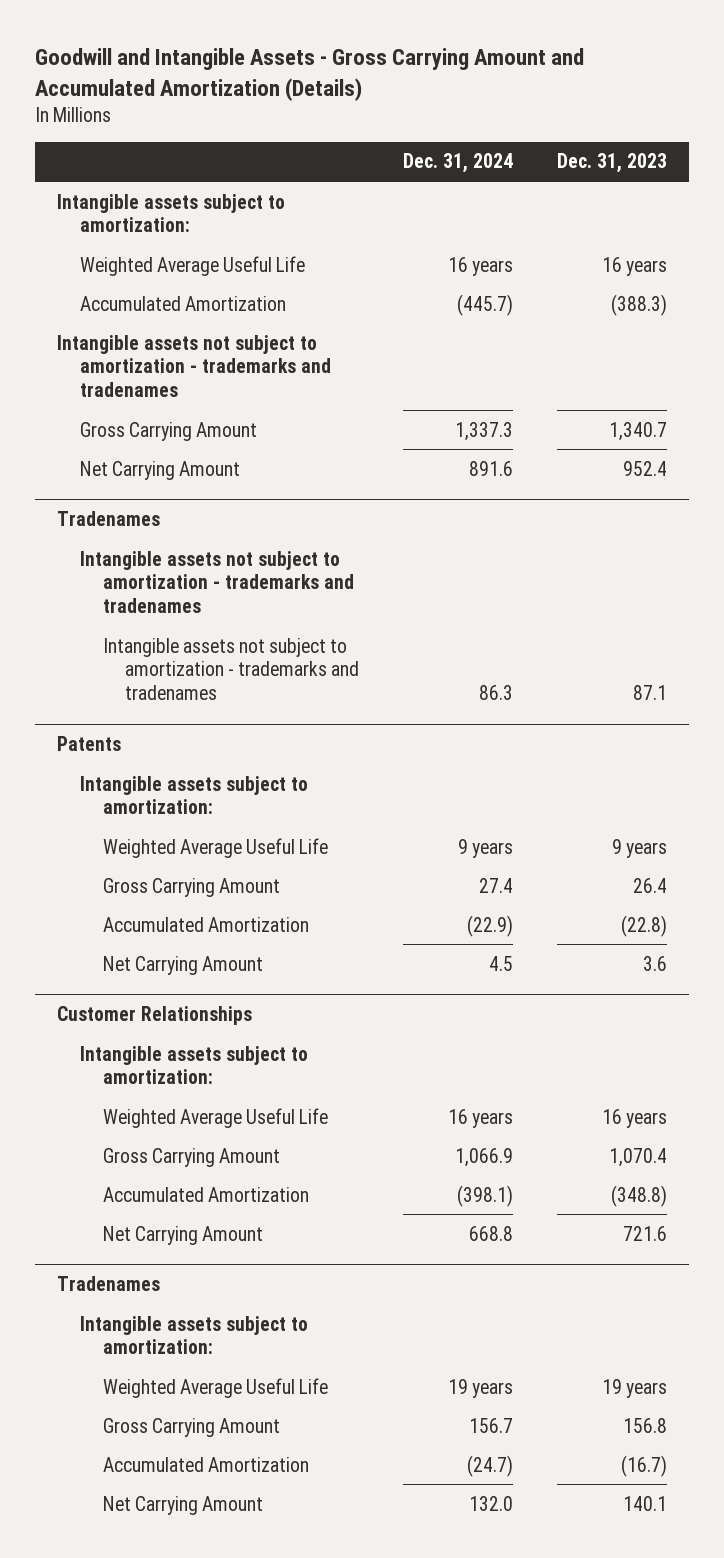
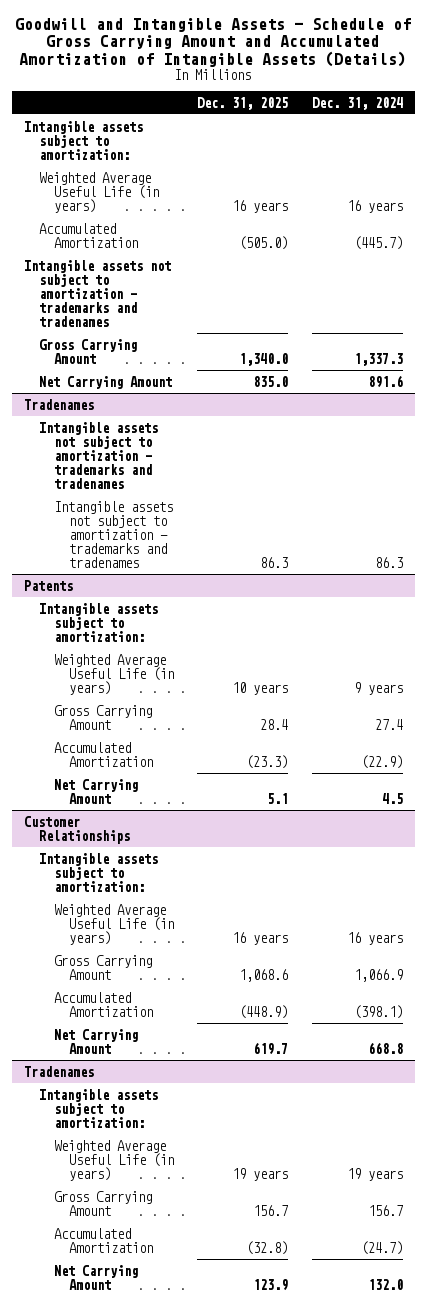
[35,48,585,101] Goodwill and Intangible Assets - Gross Carrying Amount and Accumulated Amortization (Details) -> [15,17,412,67] Goodwill and Intangible Assets - Schedule of Gross Carrying Amount and Accumulated Amortization of Intangible Assets (Details)
[556,153,667,174] Dec. 31, 2023 -> none
none -> [197,96,289,110] Dec. 31, 2025
[79,255,305,276] Weighted Average Useful Life -> [38,171,159,213] Weighted Average Useful Life (in years)
[102,837,328,858] Weighted Average Useful Life -> [53,653,174,695] Weighted Average Useful Life (in years)
[102,1107,328,1128] Weighted Average Useful Life -> [53,903,174,945] Weighted Average Useful Life (in years)
[102,1377,328,1398] Weighted Average Useful Life -> [53,1139,174,1181] Weighted Average Useful Life (in years)

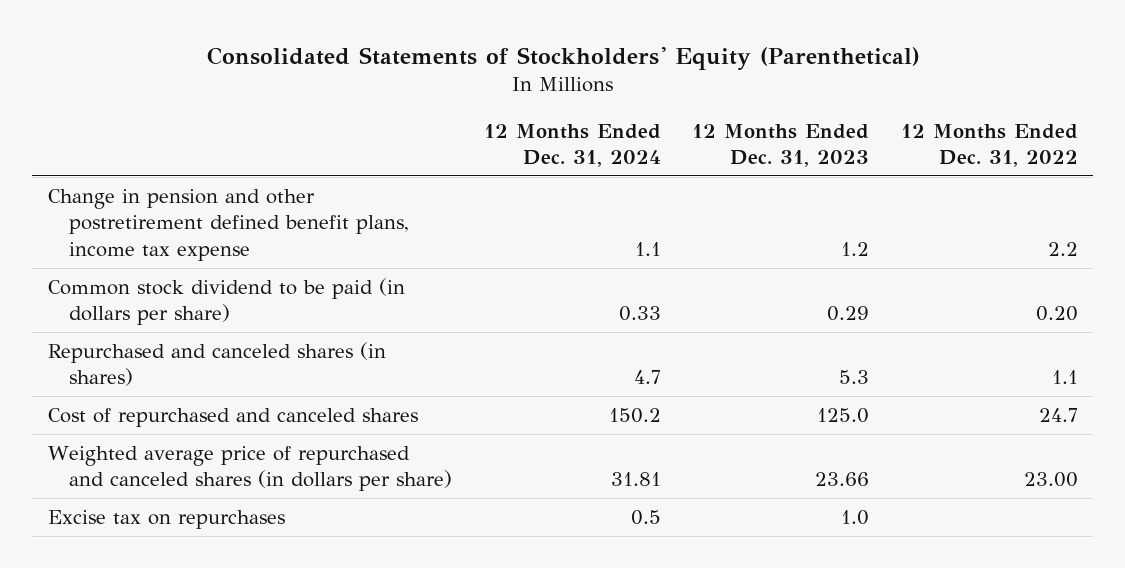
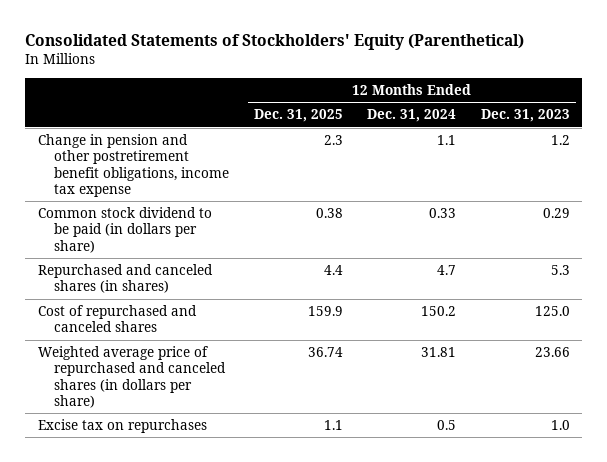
[900,123,1078,167] 12 Months Ended Dec. 31, 2022 -> none
none -> [253,109,343,123] Dec. 31, 2025
[47,189,410,261] Change in pension and other postretirement defined benefit plans, income tax expense -> [37,134,230,197] Change in pension and other postretirement benefit obligations, income tax expense

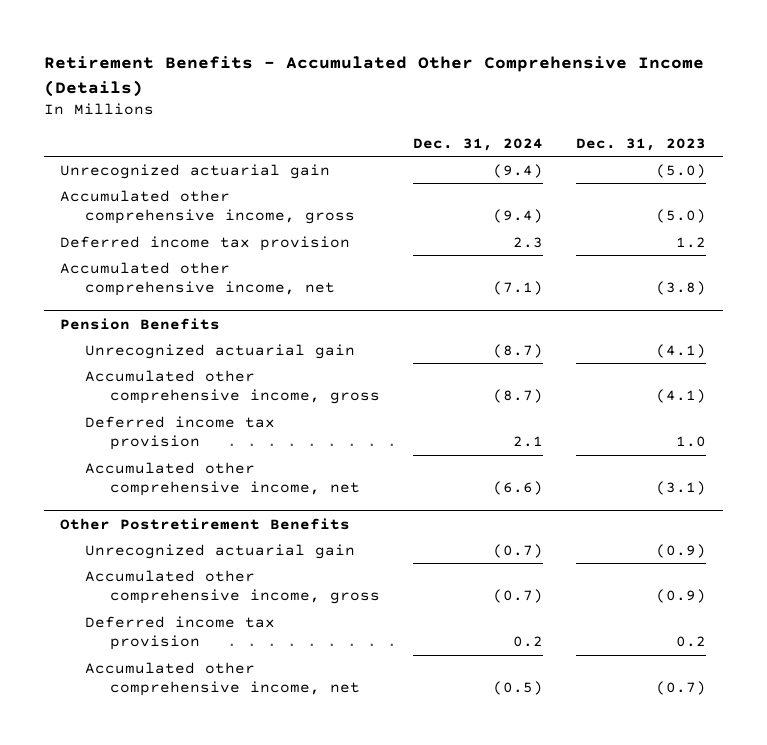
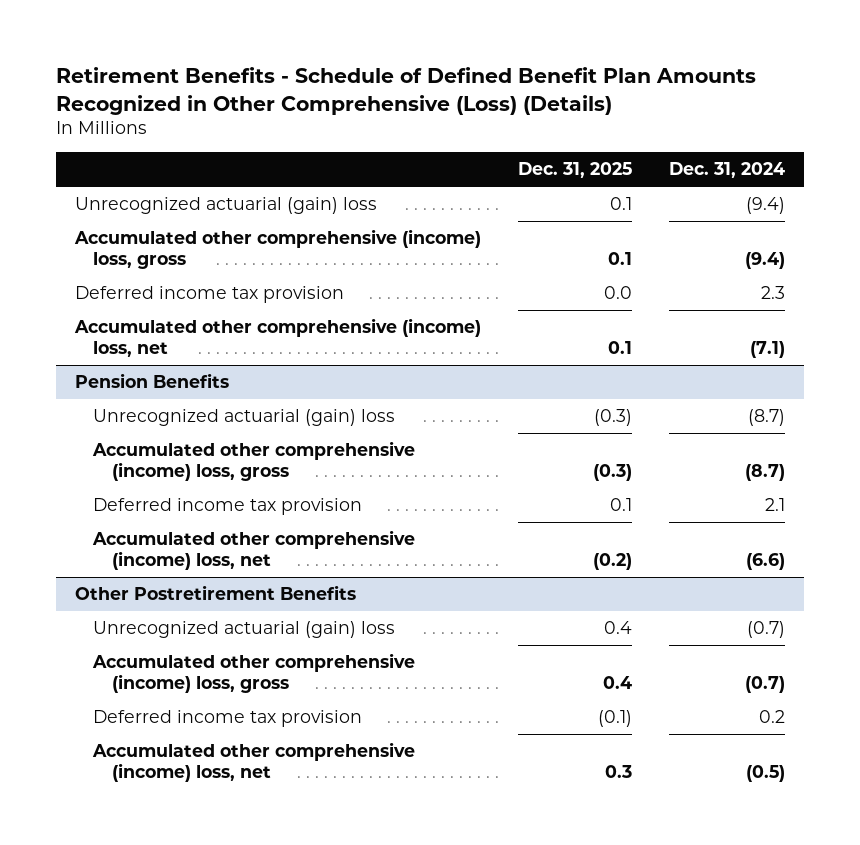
[43,56,704,97] Retirement Benefits - Accumulated Other Comprehensive Income (Details) -> [55,67,756,115] Retirement Benefits - Schedule of Defined Benefit Plan Amounts Recognized in Other Comprehensive (Loss) (Details)
[576,137,707,151] Dec. 31, 2023 -> none
none -> [517,162,632,179] Dec. 31, 2025
[60,163,331,179] Unrecognized actuarial gain -> [74,197,377,215] Unrecognized actuarial (gain) loss
[60,189,356,225] Accumulated other comprehensive income, gross -> [73,229,481,270] Accumulated other comprehensive (income) loss, gross
[60,261,336,297] Accumulated other comprehensive income, net -> [73,318,481,358] Accumulated other comprehensive (income) loss, net
[85,343,356,359] Unrecognized actuarial gain -> [93,409,396,427] Unrecognized actuarial (gain) loss
[85,369,381,405] Accumulated other comprehensive income, gross -> [92,441,416,482] Accumulated other comprehensive (income) loss, gross
[85,461,361,497] Accumulated other comprehensive income, net -> [92,530,416,571] Accumulated other comprehensive (income) loss, net
[85,543,356,559] Unrecognized actuarial gain -> [93,621,396,639] Unrecognized actuarial (gain) loss
[85,569,381,605] Accumulated other comprehensive income, gross -> [92,653,416,694] Accumulated other comprehensive (income) loss, gross
[85,661,361,697] Accumulated other comprehensive income, net -> [92,742,416,783] Accumulated other comprehensive (income) loss, net

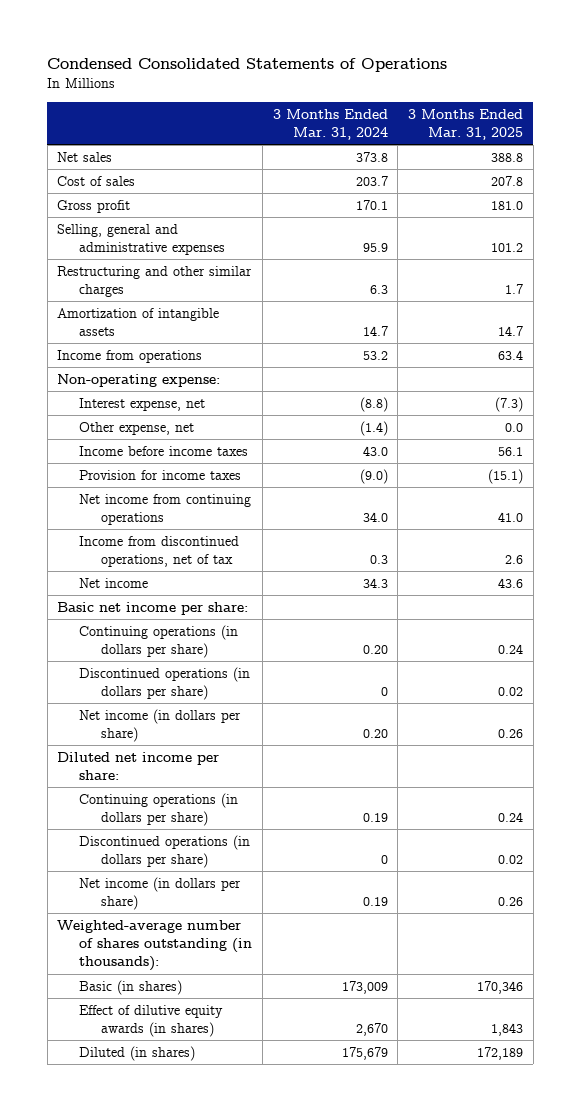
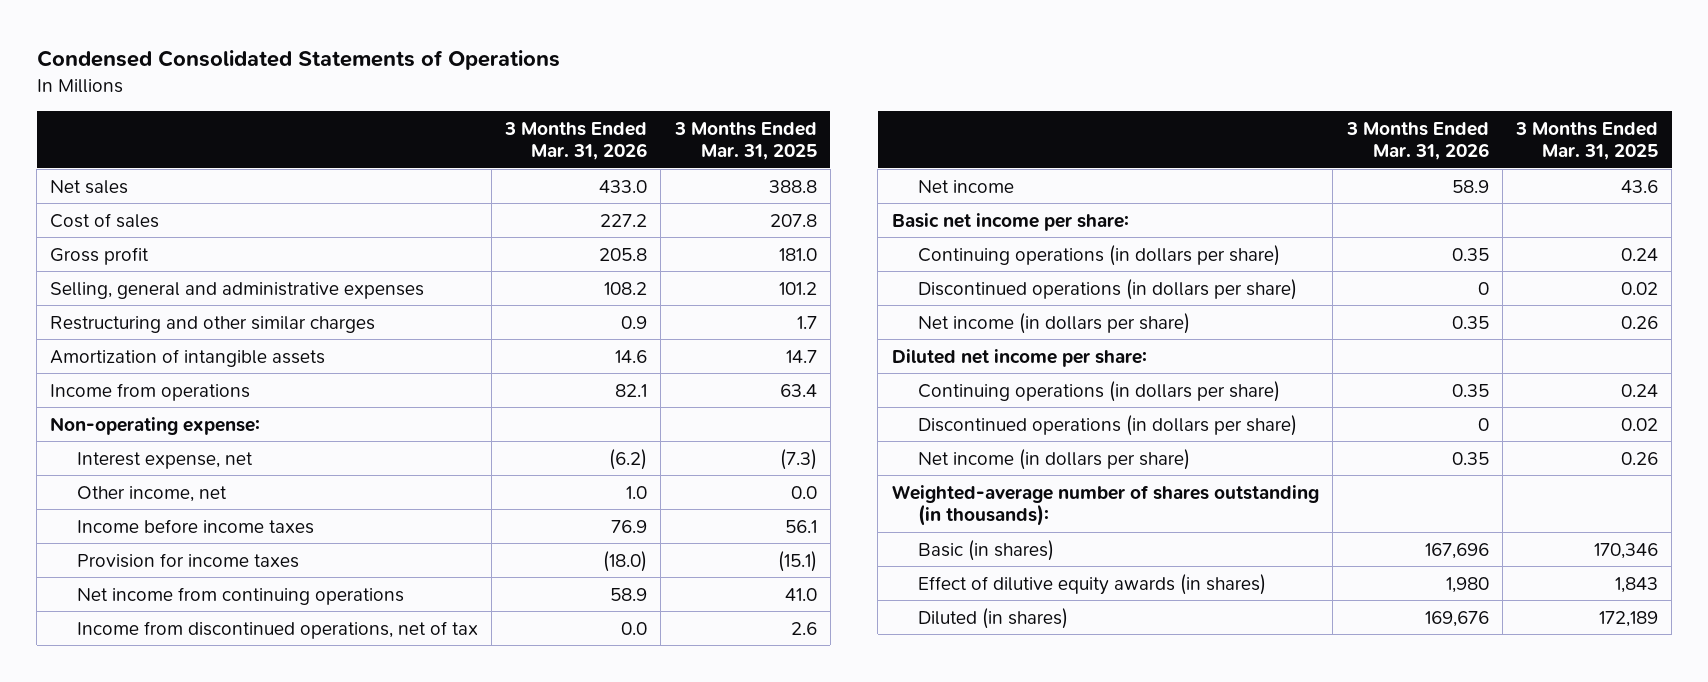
[272,108,388,141] 3 Months Ended Mar. 31, 2024 -> none
none -> [504,121,648,161] 3 Months Ended Mar. 31, 2026
[79,421,195,435] Other expense, net -> [76,485,227,502] Other income, net

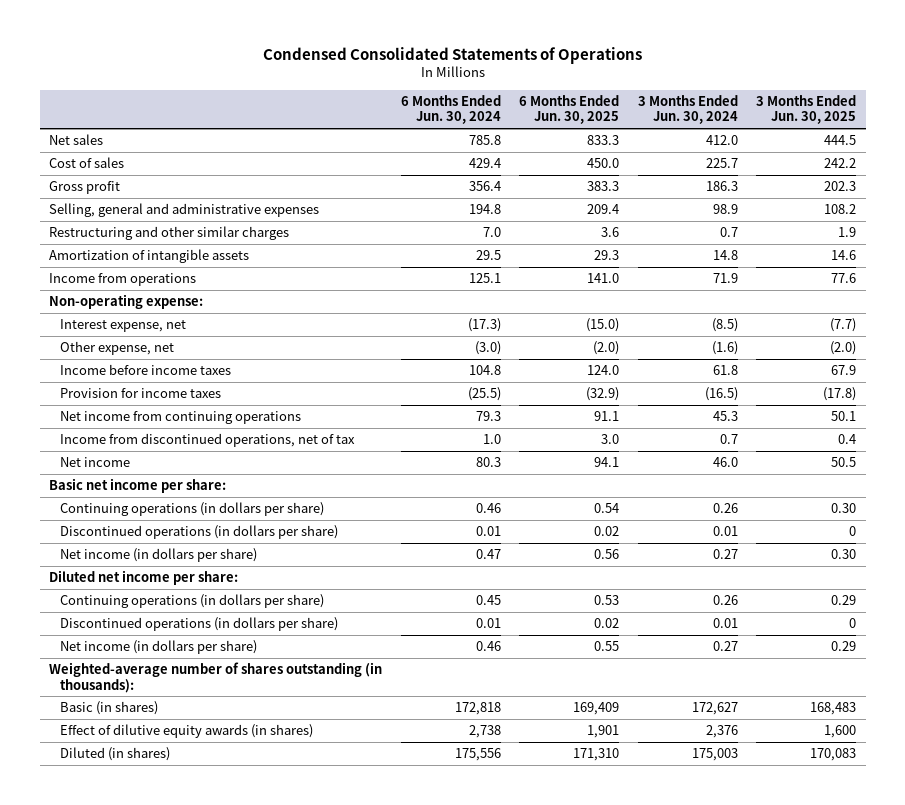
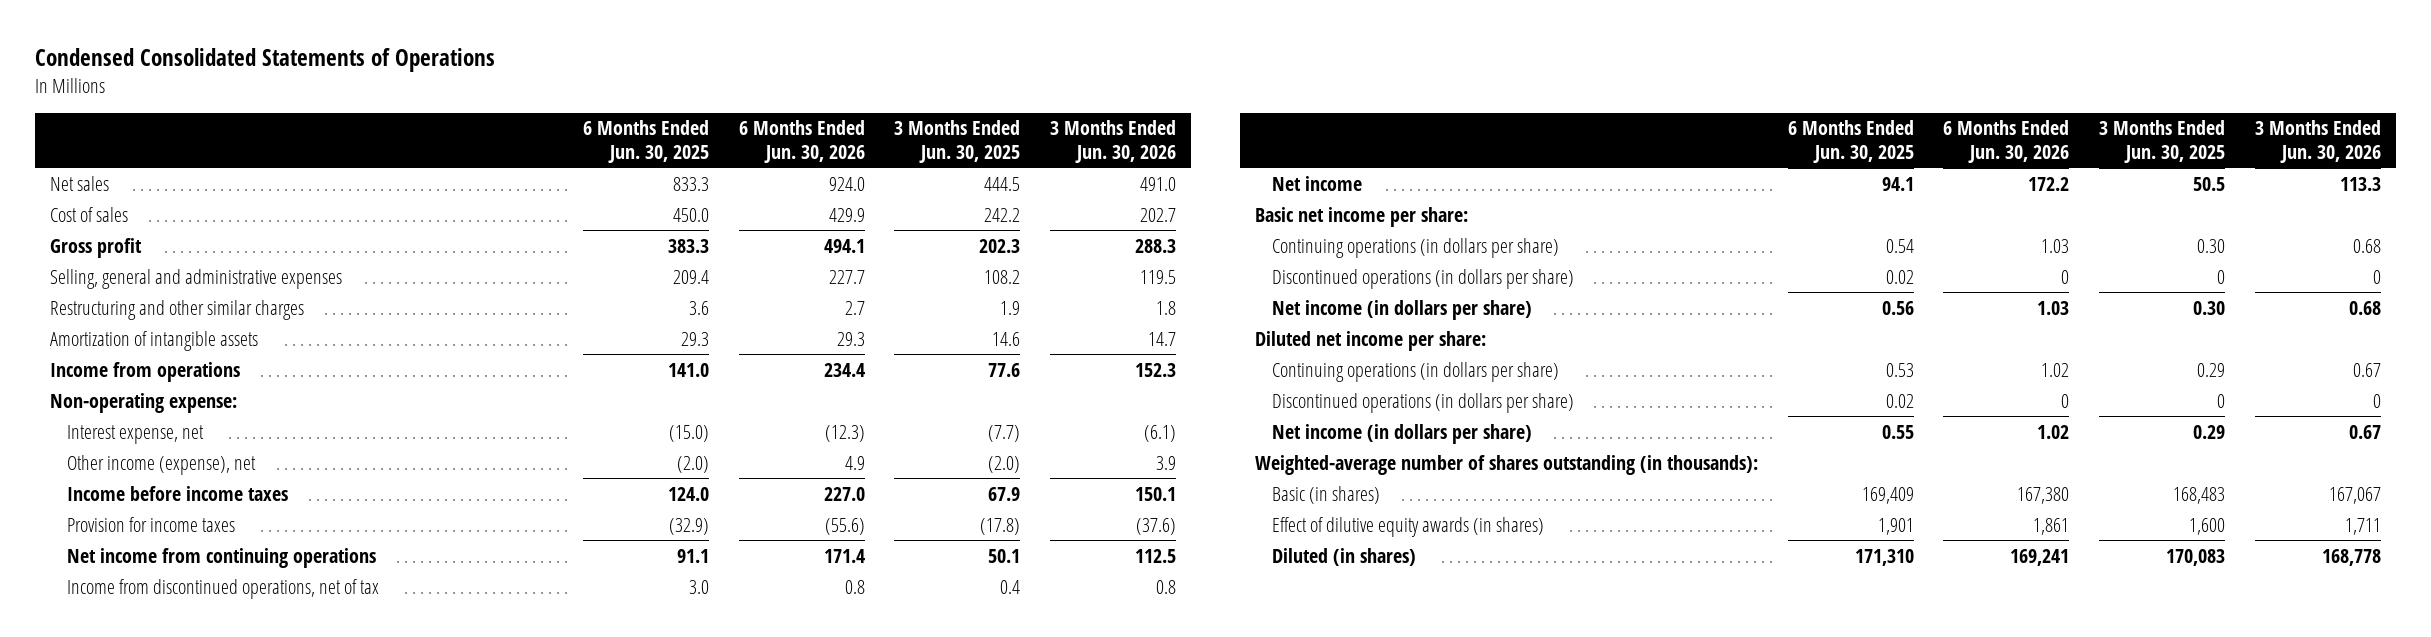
[400,94,501,125] 6 Months Ended Jun. 30, 2024 -> none
[637,94,738,125] 3 Months Ended Jun. 30, 2024 -> none
none -> [738,120,865,163] 6 Months Ended Jun. 30, 2026
none -> [1049,120,1176,163] 3 Months Ended Jun. 30, 2026
[59,341,174,356] Other expense, net -> [66,454,256,475] Other income (expense), net

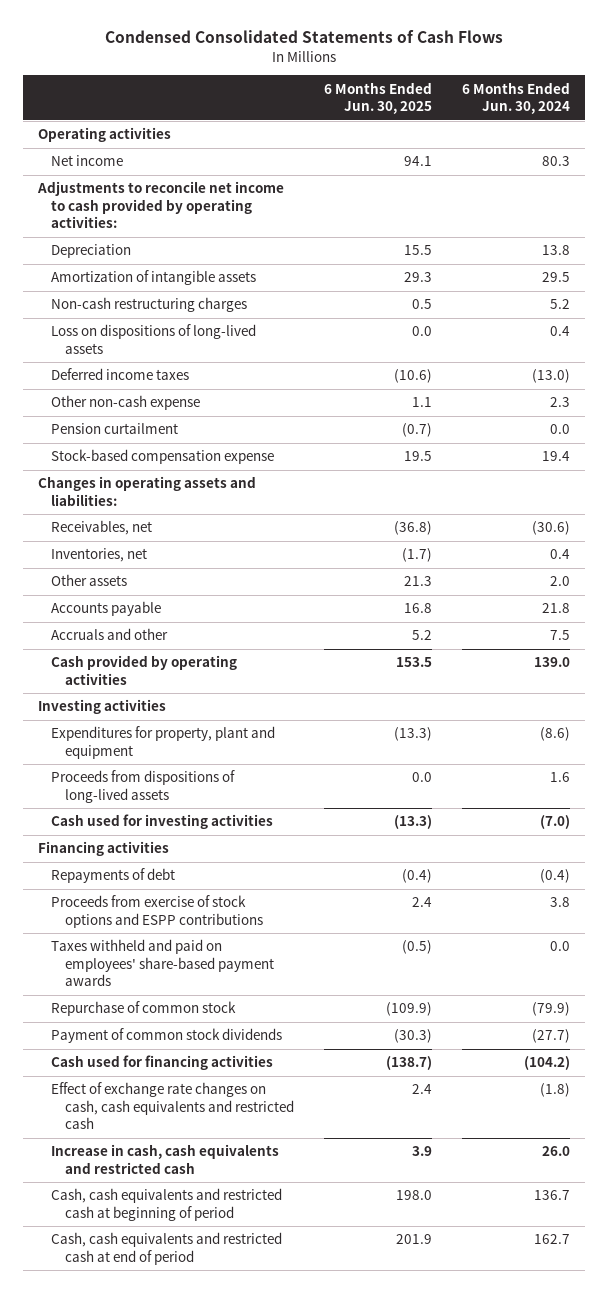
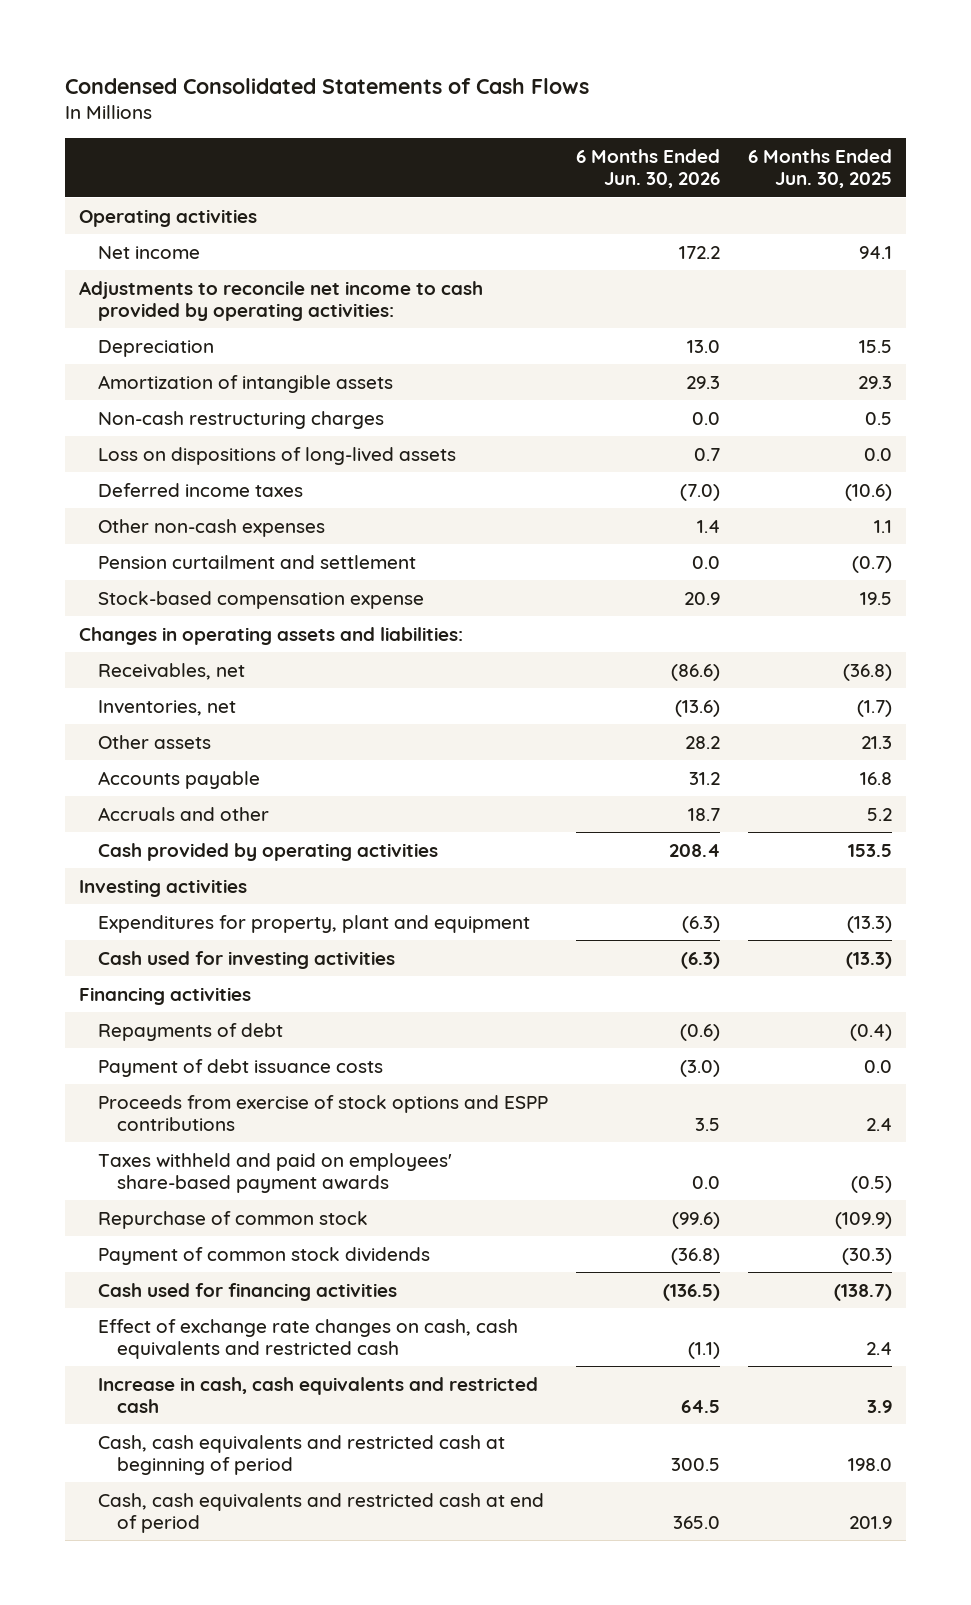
[461,81,570,115] 6 Months Ended Jun. 30, 2024 -> none
none -> [575,149,720,189] 6 Months Ended Jun. 30, 2026
[51,395,201,411] Other non-cash expense -> [97,518,325,537] Other non-cash expenses
[51,423,179,435] Pension curtailment -> [97,554,416,569] Pension curtailment and settlement
[51,770,236,803] Proceeds from dispositions of long-lived assets -> none
none -> [97,1058,383,1077] Payment of debt issuance costs

